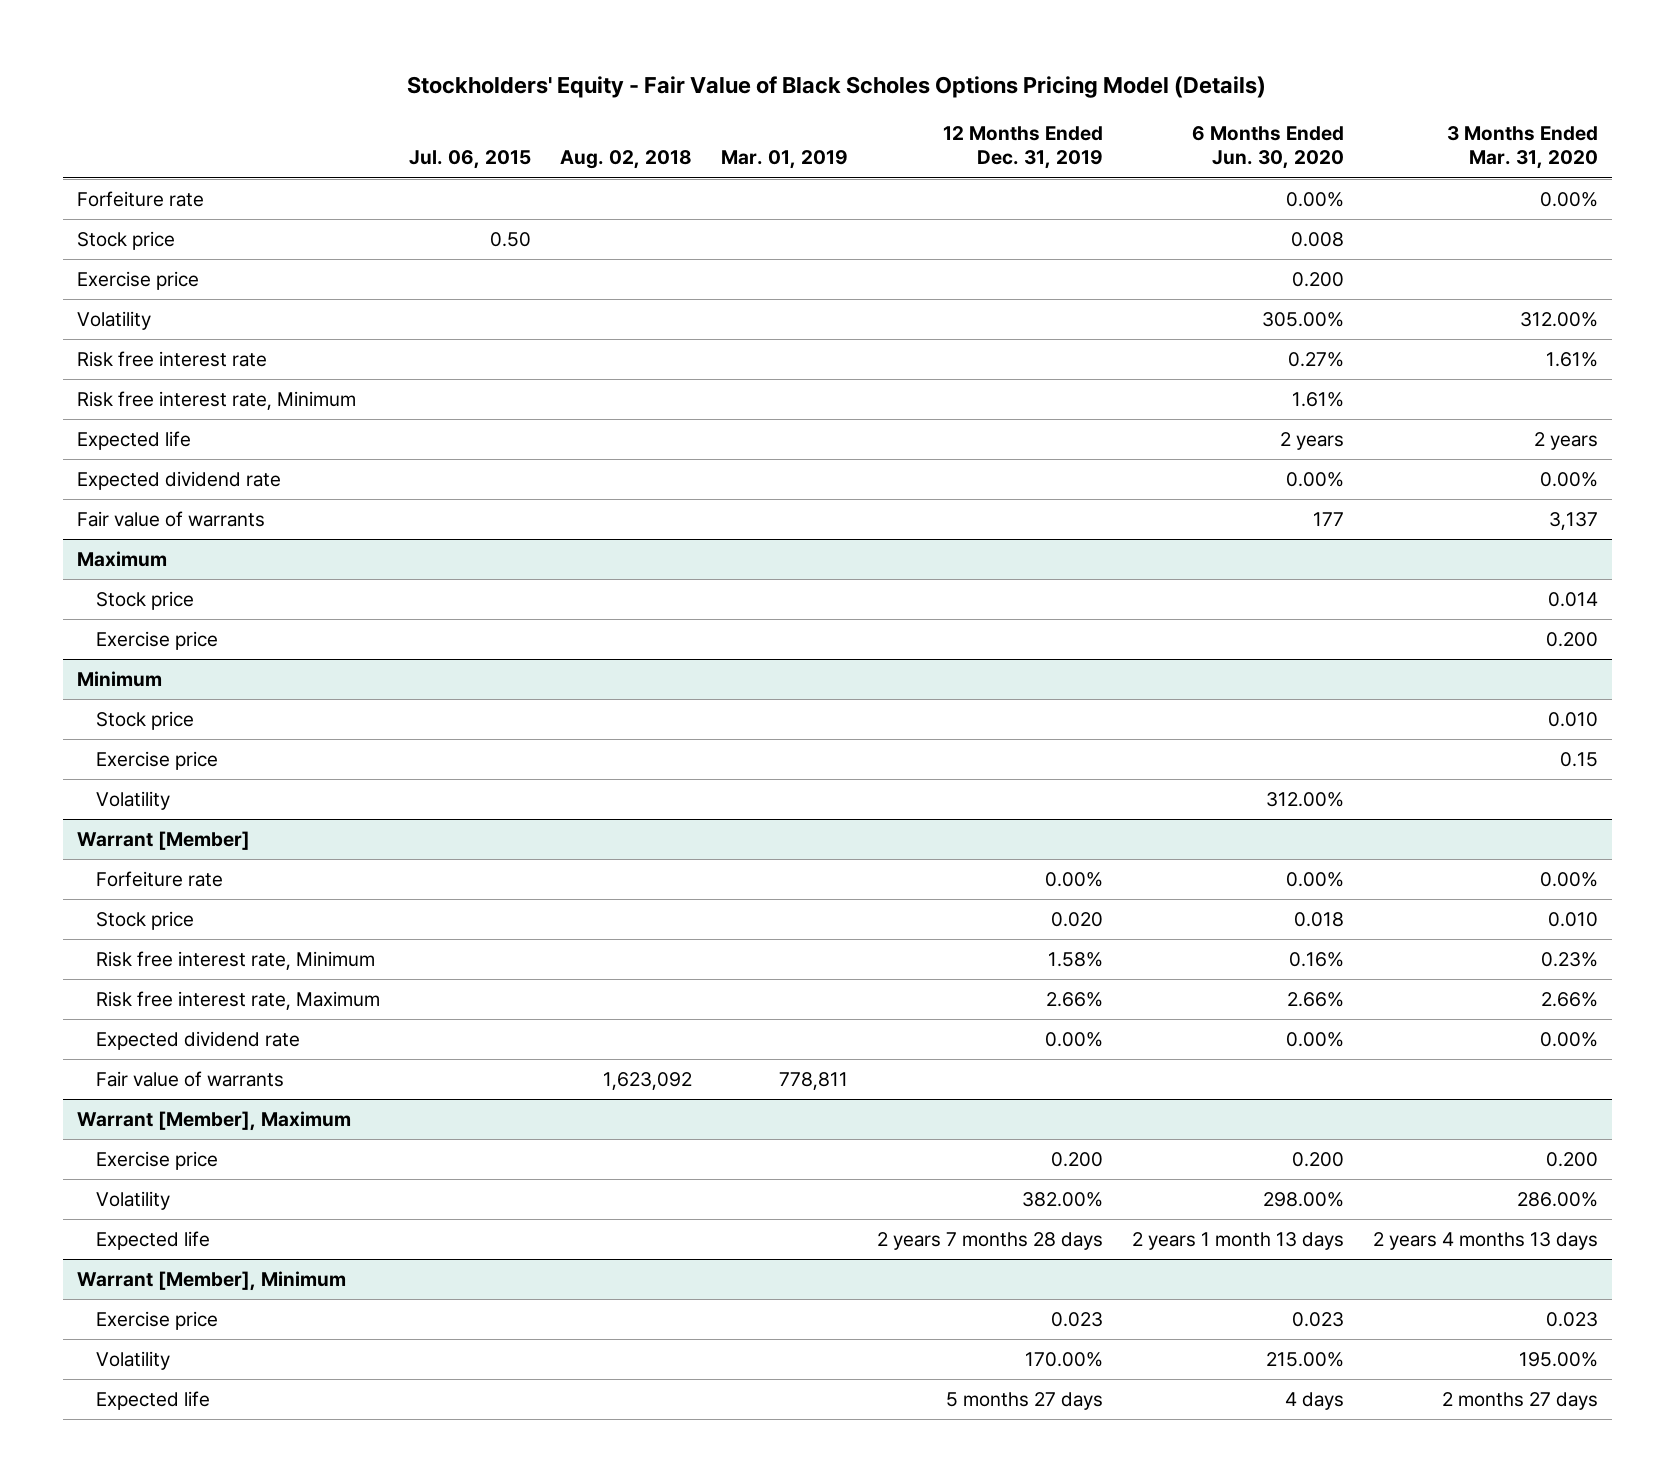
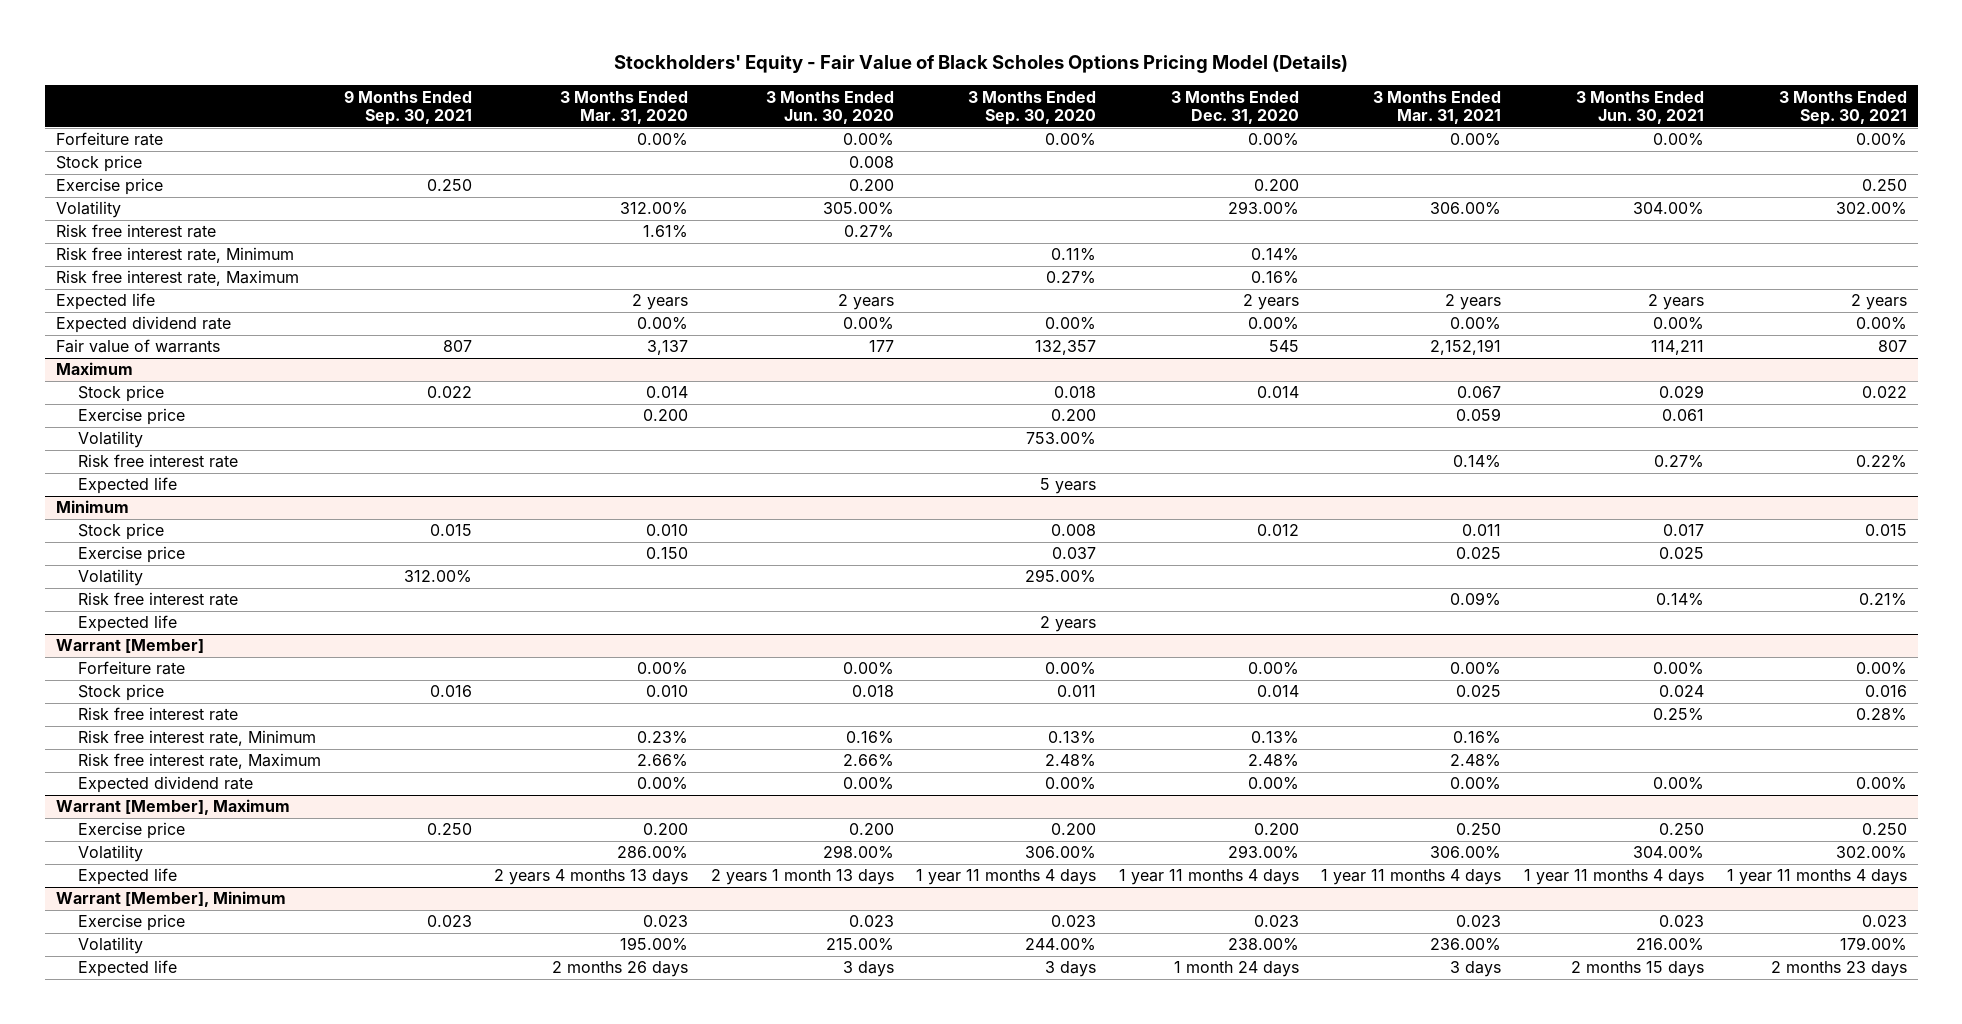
[408,150,531,170] Jul. 06, 2015 -> none
[559,150,692,170] Aug. 02, 2018 -> none
[720,150,848,170] Mar. 01, 2019 -> none
[942,125,1103,170] 12 Months Ended Dec. 31, 2019 -> none
[1191,125,1344,170] 6 Months Ended Jun. 30, 2020 -> none
none -> [343,89,472,126] 9 Months Ended Sep. 30, 2021
none -> [765,90,894,125] 3 Months Ended Jun. 30, 2020
none -> [968,90,1097,126] 3 Months Ended Sep. 30, 2020
none -> [1170,90,1299,125] 3 Months Ended Dec. 31, 2020
none -> [1373,90,1502,125] 3 Months Ended Mar. 31, 2021
none -> [1576,90,1705,125] 3 Months Ended Jun. 30, 2021
none -> [1778,90,1907,126] 3 Months Ended Sep. 30, 2021
none -> [55,270,299,287] Risk free interest rate, Maximum
none -> [78,431,144,449] Volatility
none -> [78,454,239,469] Risk free interest rate
none -> [78,477,178,495] Expected life
[1559,752,1598,768] 0.15 -> [646,547,689,560] 0.150
none -> [78,592,239,607] Risk free interest rate
none -> [78,615,178,633] Expected life
none -> [78,707,239,722] Risk free interest rate
[95,1071,284,1088] Fair value of warrants -> none
[1441,1392,1598,1411] 2 months 27 days -> [552,961,689,978] 2 months 26 days

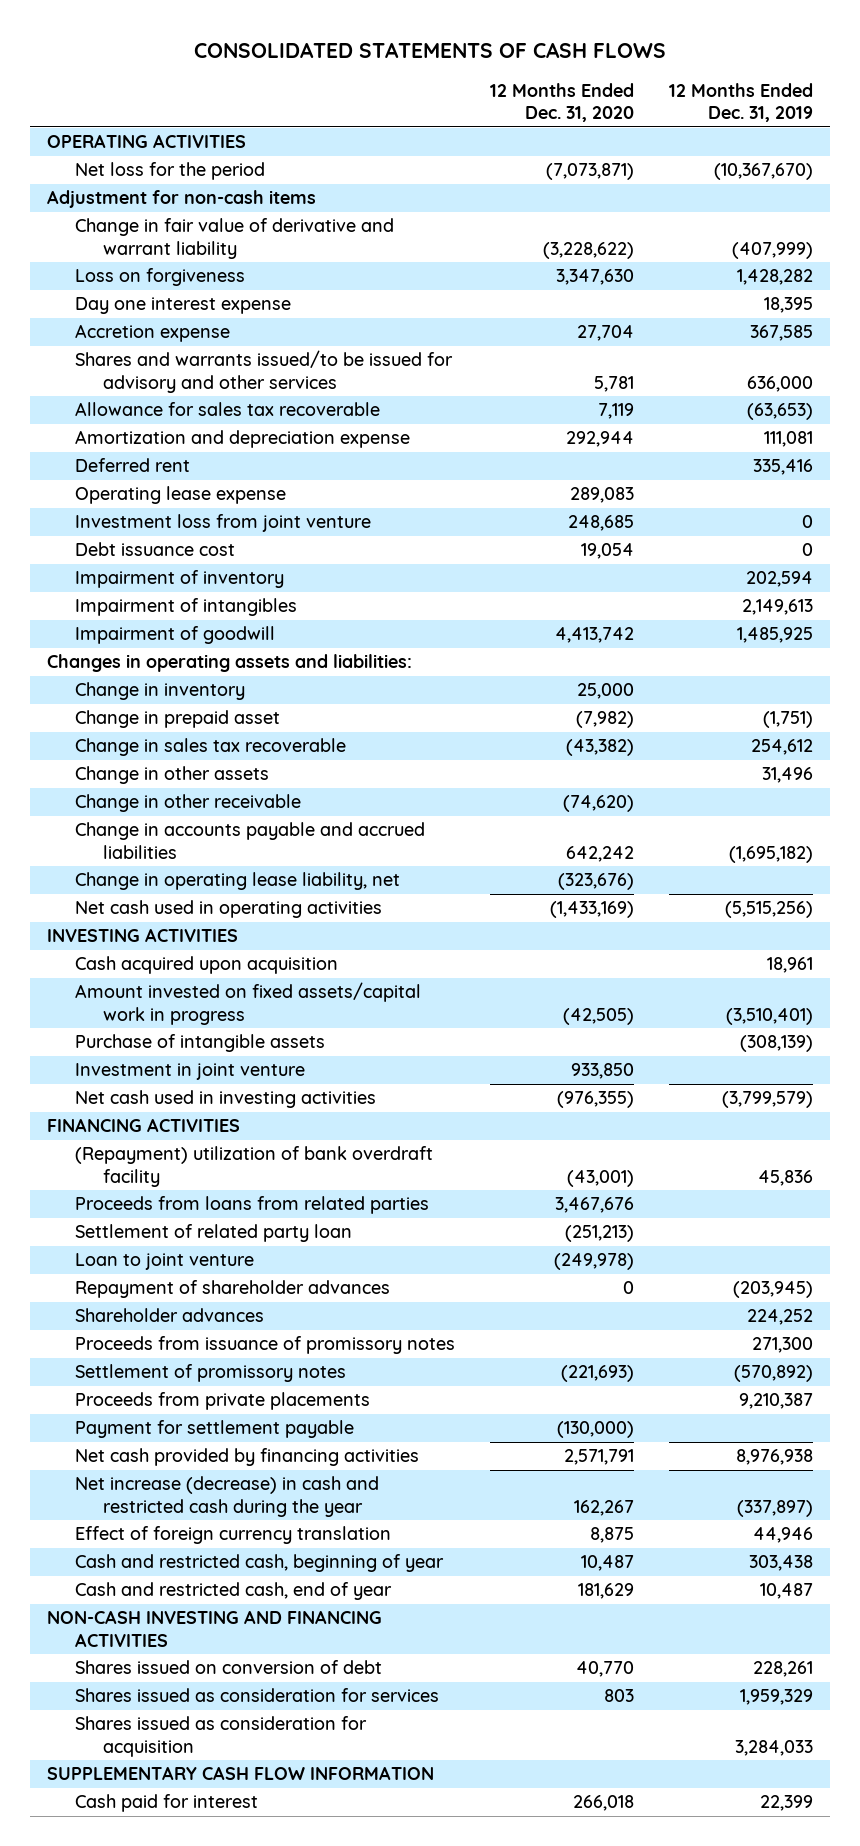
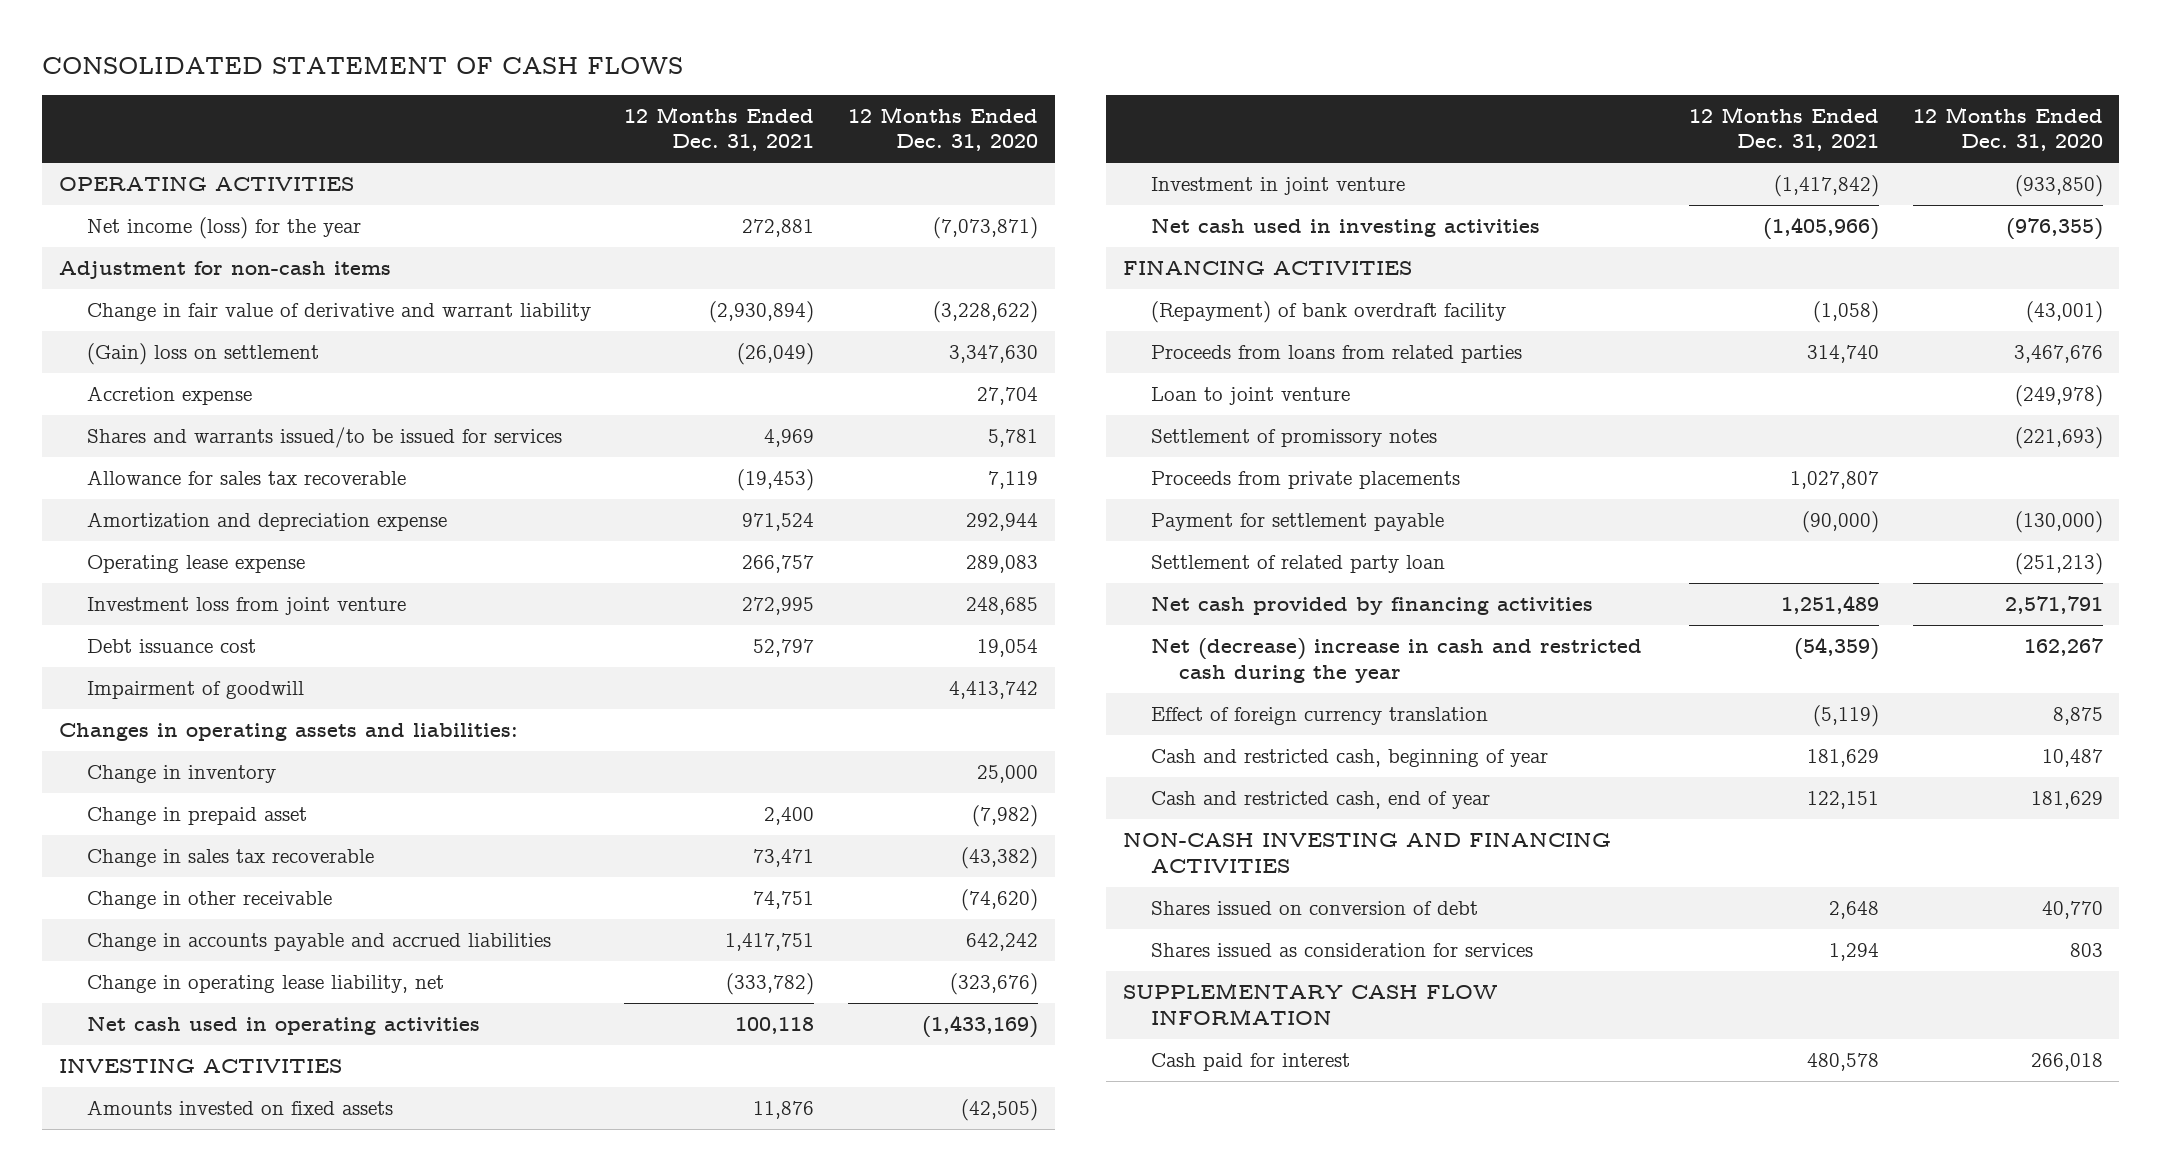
[194,42,667,59] CONSOLIDATED STATEMENTS OF CASH FLOWS -> [41,55,683,74] CONSOLIDATED STATEMENT OF CASH FLOWS
[668,82,813,123] 12 Months Ended Dec. 31, 2019 -> none
none -> [624,106,815,152] 12 Months Ended Dec. 31, 2021
[75,162,266,181] Net loss for the period -> [86,216,361,239] Net income (loss) for the year
[75,297,292,315] Day one interest expense -> none
[75,268,246,287] Loss on forgiveness -> [86,342,319,365] (Gain) loss on settlement
[75,350,454,394] Shares and warrants issued/to be issued for advisory and other services -> [86,426,562,448] Shares and warrants issued/to be issued for services
[75,458,191,473] Deferred rent -> none
[75,570,285,589] Impairment of inventory -> none
[75,598,298,617] Impairment of intangibles -> none
[75,766,270,785] Change in other assets -> none
[75,956,339,975] Cash acquired upon acquisition -> none
[75,1034,326,1053] Purchase of intangible assets -> none
[75,982,422,1026] Amount invested on fixed assets/capital work in progress -> [86,1099,393,1115] Amounts invested on fixed assets
[571,1063,635,1080] 933,850 -> [2014,174,2103,197] (933,850)
[75,1146,434,1188] (Repayment) utilization of bank overdraft facility -> [1151,300,1507,323] (Repayment) of bank overdraft facility
[75,1280,391,1299] Repayment of shareholder advances -> none
[75,1308,265,1323] Shareholder advances -> none
[75,1336,456,1355] Proceeds from issuance of promissory notes -> none
[75,1224,353,1243] Settlement of related party loan -> [1151,554,1446,573] Settlement of related party loan
[75,1476,380,1518] Net increase (decrease) in cash and restricted cash during the year -> [1151,637,1643,683] Net (decrease) increase in cash and restricted cash during the year
[75,1716,368,1758] Shares issued as consideration for acquisition -> none

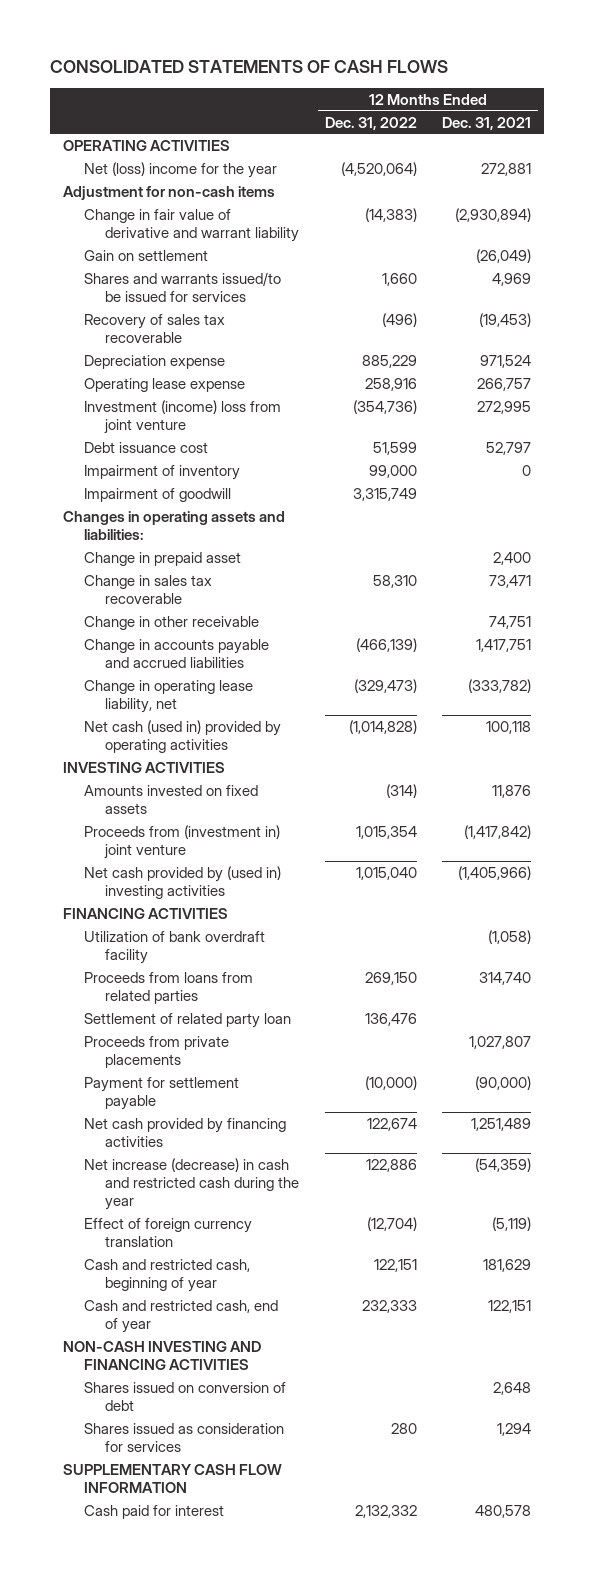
[41,55,683,74] CONSOLIDATED STATEMENT OF CASH FLOWS -> [49,60,448,74] CONSOLIDATED STATEMENTS OF CASH FLOWS
[847,106,1038,152] 12 Months Ended Dec. 31, 2020 -> none
none -> [324,116,417,130] Dec. 31, 2022
[86,216,361,239] Net income (loss) for the year -> [83,161,277,178] Net (loss) income for the year
[86,385,252,405] Accretion expense -> none
[86,342,319,365] (Gain) loss on settlement -> [83,249,208,261] Gain on settlement
[86,469,406,485] Allowance for sales tax recoverable -> [83,313,225,344] Recovery of sales tax recoverable
[86,511,447,531] Amortization and depreciation expense -> [83,354,225,369] Depreciation expense
[86,596,406,615] Investment loss from joint venture -> [83,399,281,435] Investment (income) loss from joint venture
none -> [83,464,240,480] Impairment of inventory
[86,764,276,783] Change in inventory -> none
[86,1015,480,1035] Net cash used in operating activities -> [83,719,281,754] Net cash (used in) provided by operating activities
[1151,176,1406,195] Investment in joint venture -> [83,824,280,860] Proceeds from (investment in) joint venture
[1151,217,1541,237] Net cash used in investing activities -> [83,865,281,900] Net cash provided by (used in) investing activities
[1151,300,1507,323] (Repayment) of bank overdraft facility -> [83,930,265,965] Utilization of bank overdraft facility
[1151,386,1351,405] Loan to joint venture -> none
[1151,428,1438,447] Settlement of promissory notes -> none
[1151,554,1446,573] Settlement of related party loan -> [83,1012,291,1028] Settlement of related party loan
[1151,637,1643,683] Net (decrease) increase in cash and restricted cash during the year -> [83,1157,300,1211] Net increase (decrease) in cash and restricted cash during the year

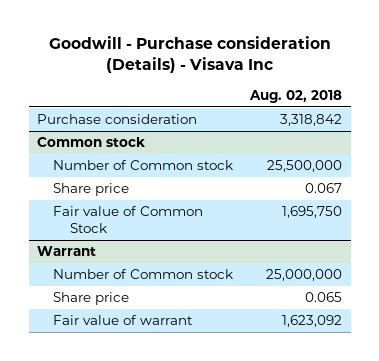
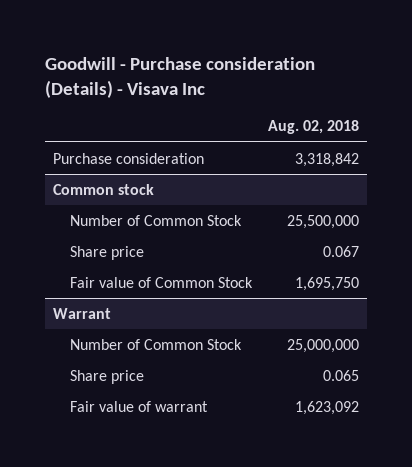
[53,160,234,171] Number of Common stock -> [69,214,242,226] Number of Common Stock
[53,269,234,280] Number of Common stock -> [69,338,242,350] Number of Common Stock

